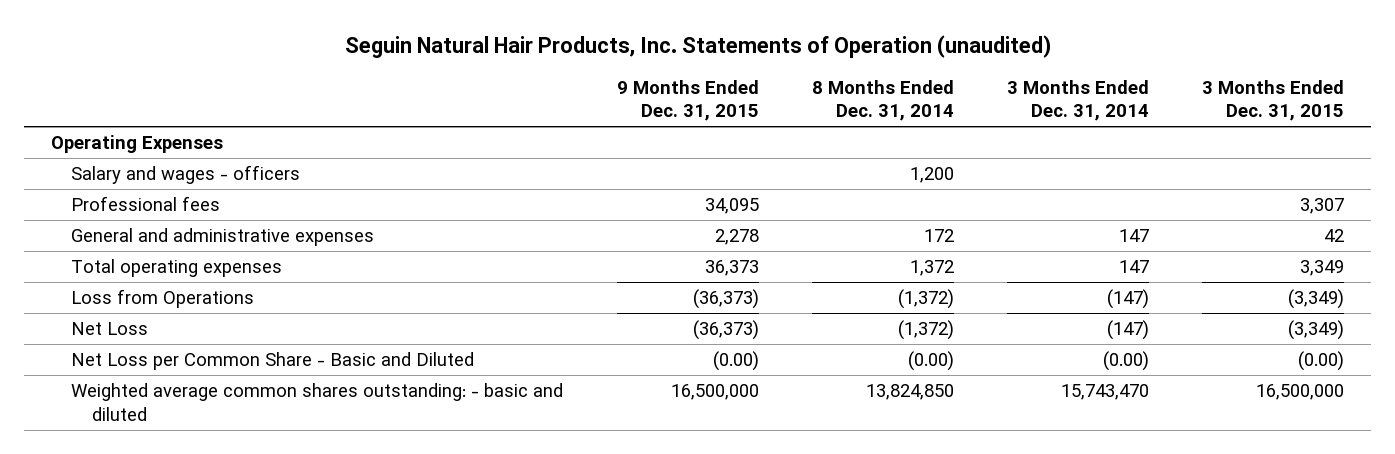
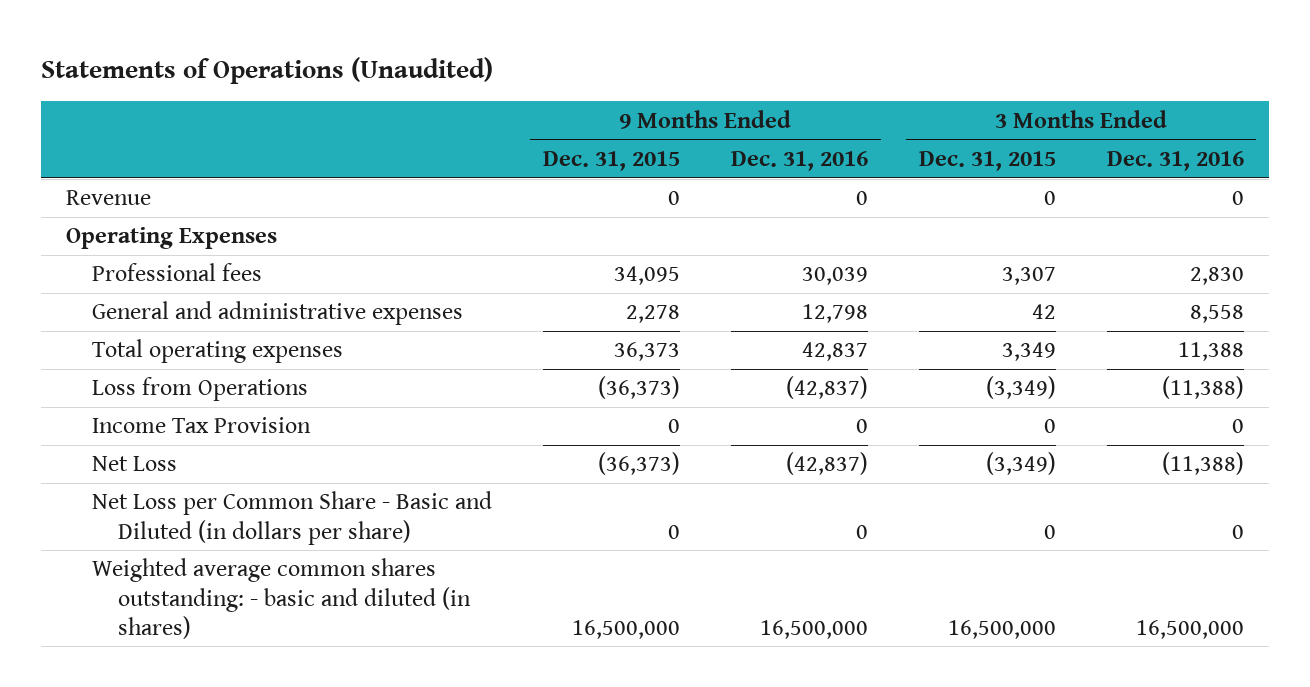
[344,34,1051,58] Seguin Natural Hair Products, Inc. Statements of Operation (unaudited) -> [40,56,493,84] Statements of Operations (Unaudited)
[811,79,954,122] 8 Months Ended Dec. 31, 2014 -> none
[1007,79,1150,122] 3 Months Ended Dec. 31, 2014 -> none
none -> [730,151,868,172] Dec. 31, 2016
none -> [1106,151,1244,172] Dec. 31, 2016
none -> [66,190,152,206] Revenue
[71,165,301,185] Salary and wages - officers -> none
none -> [92,417,312,434] Income Tax Provision
[71,352,475,371] Net Loss per Common Share - Basic and Diluted -> [92,491,493,545] Net Loss per Common Share - Basic and Diluted (in dollars per share)
[712,351,759,372] (0.00) -> [668,524,681,539] 0
[1298,351,1345,372] (0.00) -> [1043,524,1056,539] 0
[71,383,564,421] Weighted average common shares outstanding: - basic and diluted -> [92,558,472,639] Weighted average common shares outstanding: - basic and diluted (in shares)

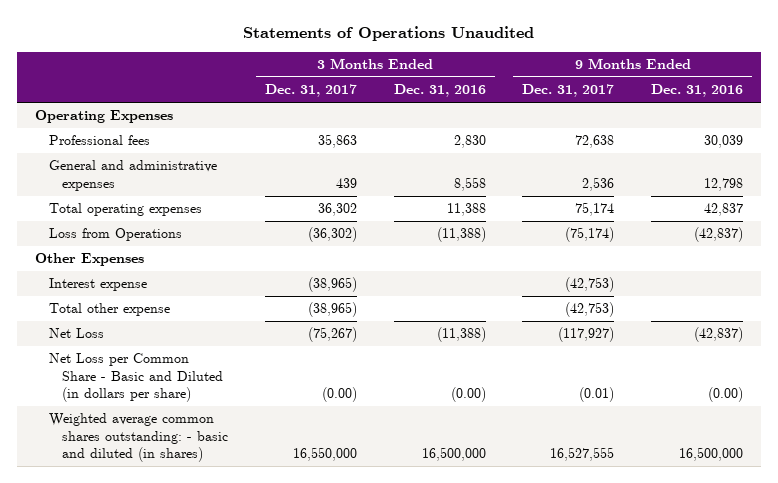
[40,56,493,84] Statements of Operations (Unaudited) -> [243,25,535,41] Statements of Operations Unaudited
[543,151,681,172] Dec. 31, 2015 -> none
[918,151,1056,172] Dec. 31, 2015 -> none
none -> [264,84,357,98] Dec. 31, 2017
none -> [522,84,615,98] Dec. 31, 2017
[66,190,152,206] Revenue -> none
[92,417,312,434] Income Tax Provision -> none
none -> [35,253,145,267] Other Expenses
none -> [48,278,147,292] Interest expense
none -> [48,303,170,317] Total other expense
[855,524,868,539] 0 -> [707,386,743,402] (0.00)
[1231,524,1244,539] 0 -> [450,386,486,402] (0.00)

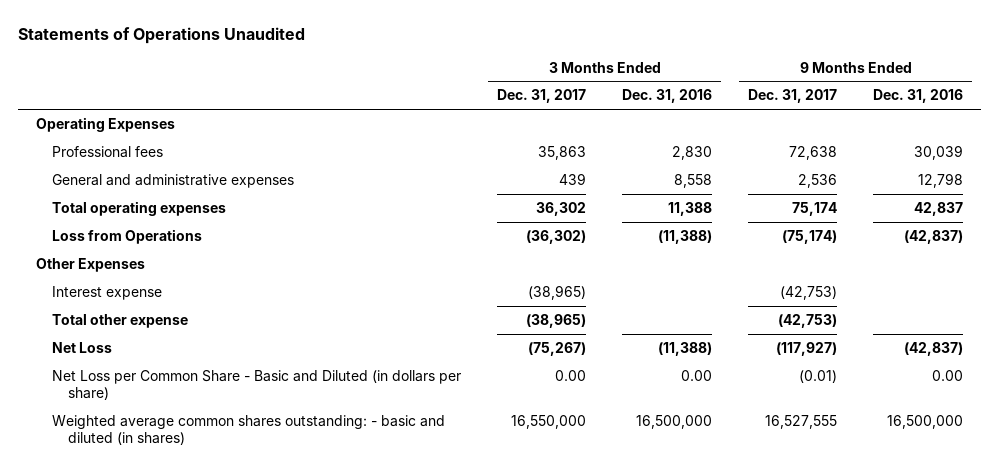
[321,386,357,402] (0.00) -> [555,369,587,381] 0.00
[450,386,486,402] (0.00) -> [681,369,713,381] 0.00
[707,386,743,402] (0.00) -> [932,369,964,381] 0.00

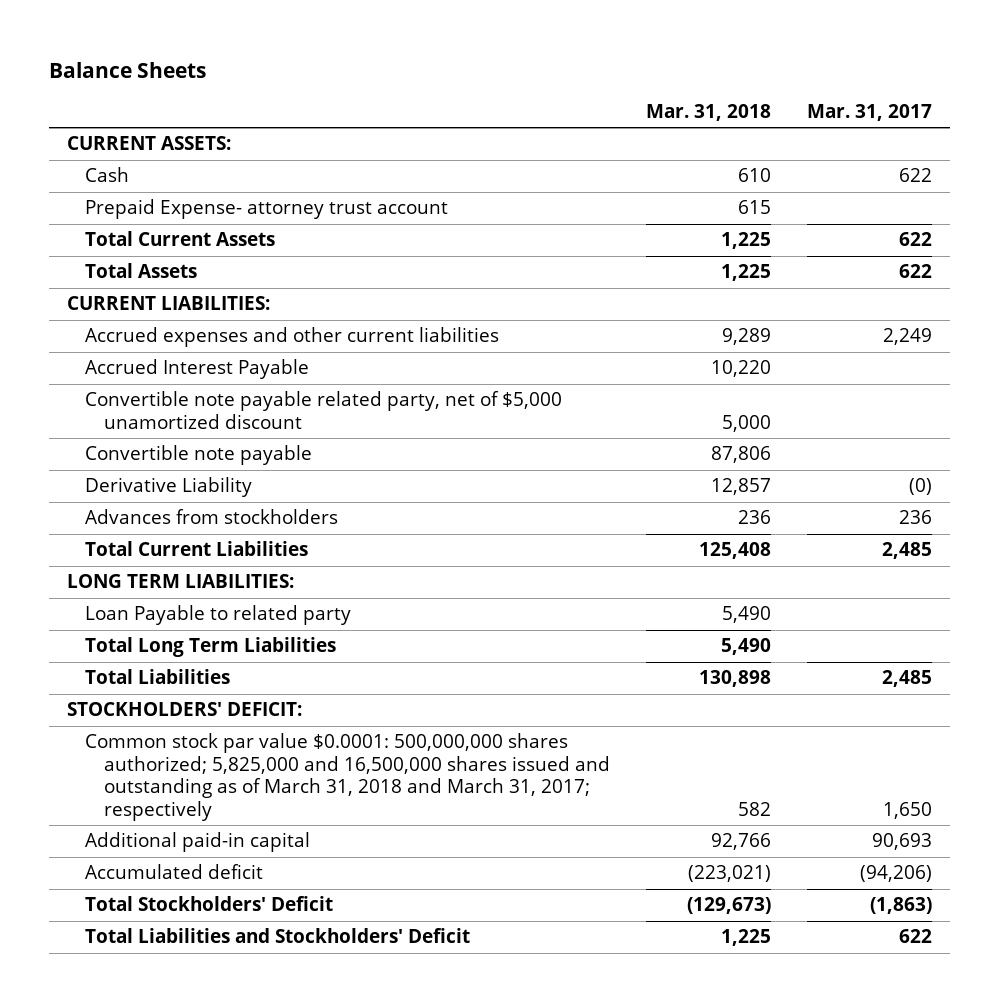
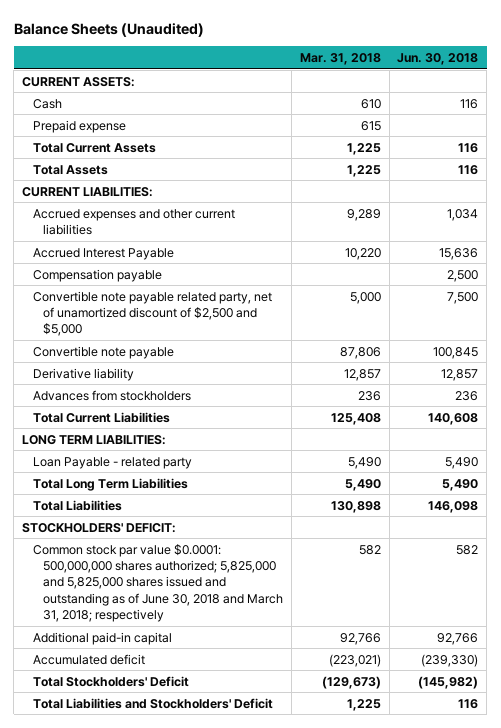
[49,61,207,78] Balance Sheets -> [13,22,204,37] Balance Sheets (Unaudited)
[806,104,932,122] Mar. 31, 2017 -> none
none -> [397,52,479,65] Jun. 30, 2018
[85,199,449,220] Prepaid Expense- attorney trust account -> [32,119,126,133] Prepaid expense
none -> [32,268,162,282] Compensation payable
[85,391,563,429] Convertible note payable related party, net of $5,000 unamortized discount -> [32,290,272,337] Convertible note payable related party, net of unamortized discount of $2,500 and $5,000
[85,477,253,498] Derivative Liability -> [32,367,134,381] Derivative liability
[85,605,352,626] Loan Payable to related party -> [32,456,192,469] Loan Payable - related party
[85,733,610,821] Common stock par value $0.0001: 500,000,000 shares authorized; 5,825,000 and 16,500,000 shares issued and outstanding as of March 31, 2018 and March 31, 2017; respectively -> [32,543,284,623] Common stock par value $0.0001: 500,000,000 shares authorized; 5,825,000 and 5,825,000 shares issued and outstanding as of June 30, 2018 and March 31, 2018; respectively

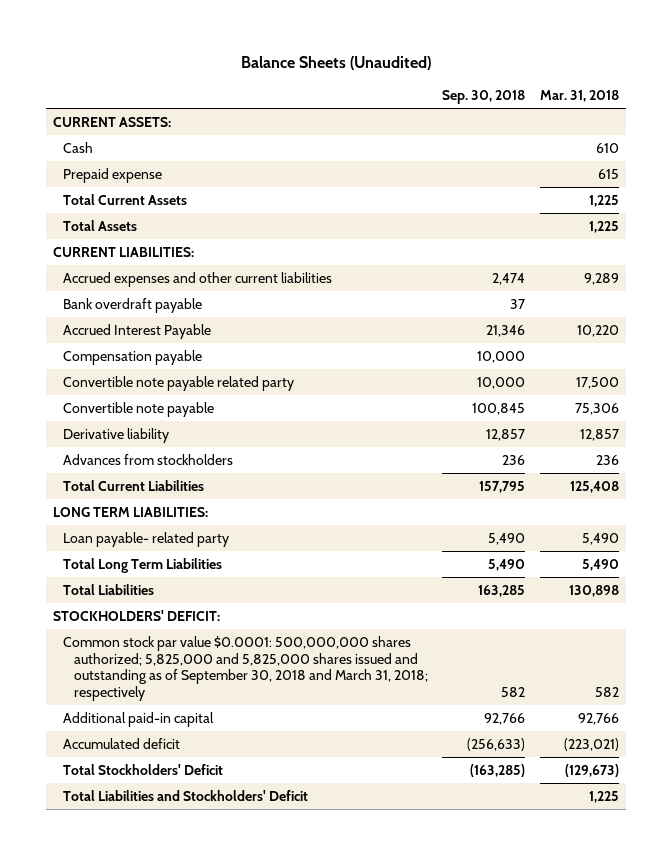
[397,52,479,65] Jun. 30, 2018 -> none
none -> [442,90,526,105] Sep. 30, 2018
none -> [63,298,203,314] Bank overdraft payable
[32,290,272,337] Convertible note payable related party, net of unamortized discount of $2,500 and $5,000 -> [63,376,295,392] Convertible note payable related party
[349,291,381,304] 5,000 -> [576,377,620,390] 17,500
[339,346,381,359] 87,806 -> [575,403,620,416] 75,306
[32,456,192,469] Loan Payable - related party -> [63,532,230,548] Loan payable- related party
[32,543,284,623] Common stock par value $0.0001: 500,000,000 shares authorized; 5,825,000 and 5,825,000 shares issued and outstanding as of June 30, 2018 and March 31, 2018; respectively -> [63,636,428,702] Common stock par value $0.0001: 500,000,000 shares authorized; 5,825,000 and 5,825,000 shares issued and outstanding as of September 30, 2018 and March 31, 2018; respectively

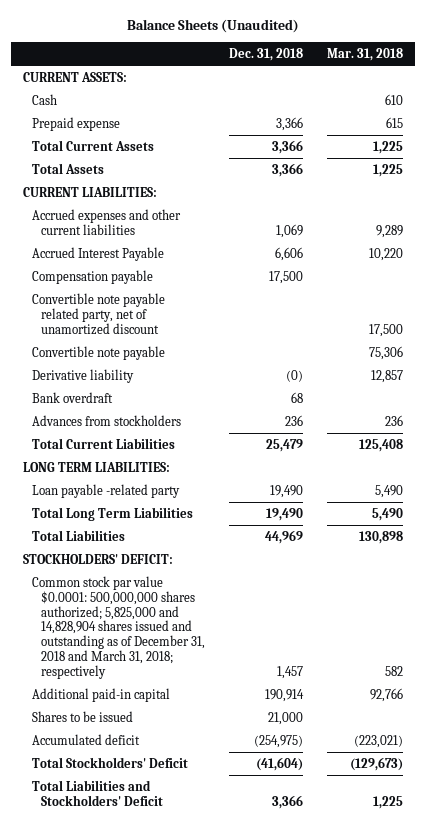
[442,90,526,105] Sep. 30, 2018 -> none
none -> [229,47,304,61] Dec. 31, 2018
[63,298,203,314] Bank overdraft payable -> none
[63,376,295,392] Convertible note payable related party -> [31,292,165,335] Convertible note payable related party, net of unamortized discount
none -> [31,391,113,403] Bank overdraft
[63,532,230,548] Loan payable- related party -> [31,483,180,498] Loan payable -related party
[63,636,428,702] Common stock par value $0.0001: 500,000,000 shares authorized; 5,825,000 and 5,825,000 shares issued and outstanding as of September 30, 2018 and March 31, 2018; respectively -> [31,575,206,680] Common stock par value $0.0001: 500,000,000 shares authorized; 5,825,000 and 14,828,904 shares issued and outstanding as of December 31, 2018 and March 31, 2018; respectively
none -> [31,710,133,722] Shares to be issued

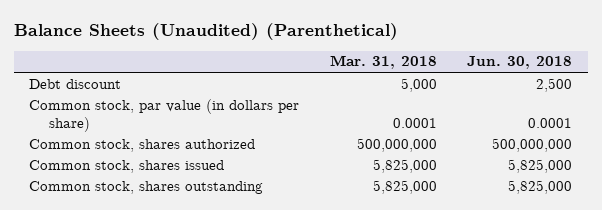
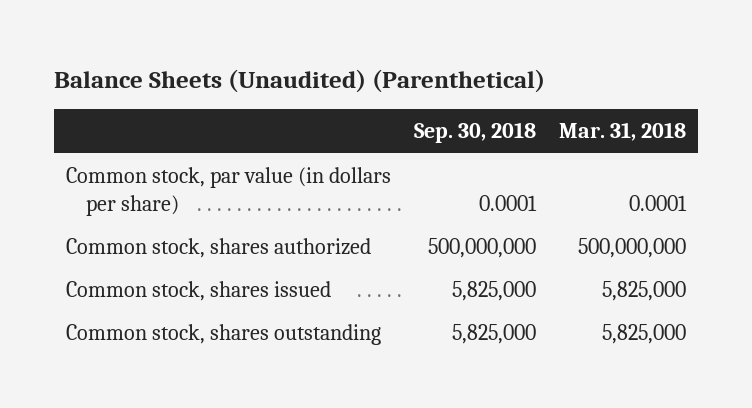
[467,56,573,70] Jun. 30, 2018 -> none
none -> [413,122,536,144] Sep. 30, 2018
[29,78,122,89] Debt discount -> none

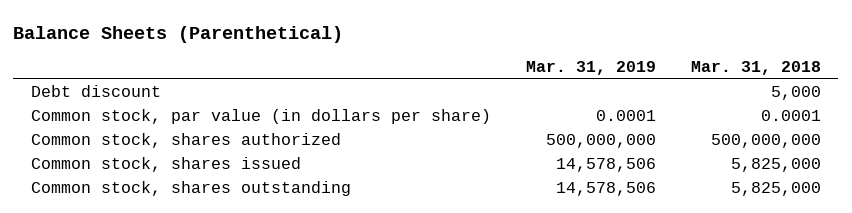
[53,68,545,93] Balance Sheets (Unaudited) (Parenthetical) -> [13,25,344,43] Balance Sheets (Parenthetical)
[413,122,536,144] Sep. 30, 2018 -> none
none -> [525,61,656,76] Mar. 31, 2019
none -> [30,85,161,98] Debt discount

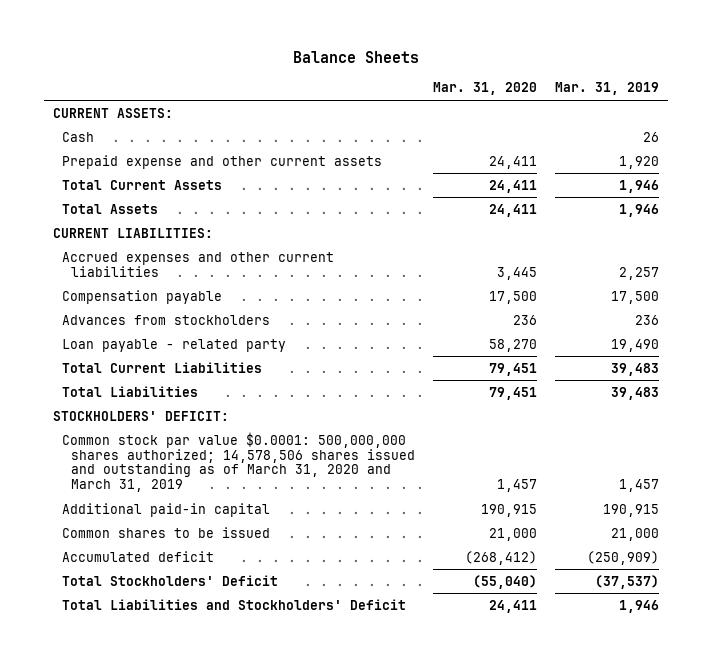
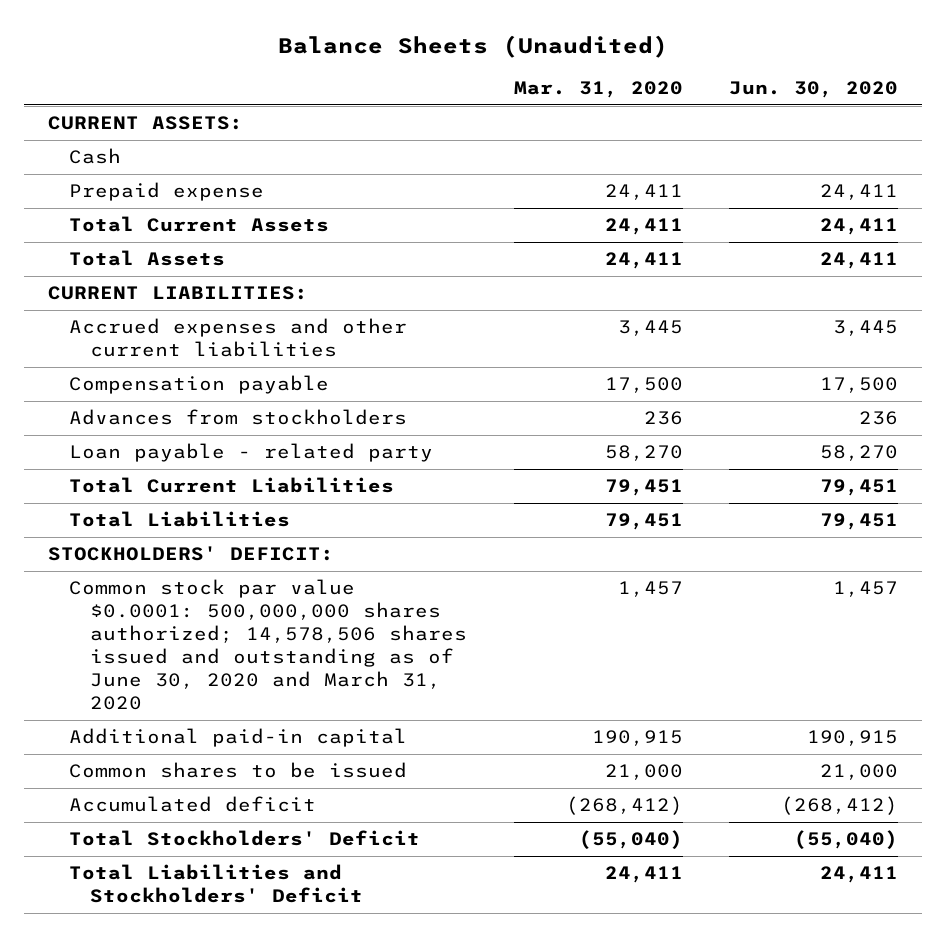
[292,51,419,64] Balance Sheets -> [277,34,668,58] Balance Sheets (Unaudited)
[555,82,660,96] Mar. 31, 2019 -> none
none -> [729,81,899,99] Jun. 30, 2020
[62,154,383,169] Prepaid expense and other current assets -> [68,182,264,202] Prepaid expense
[62,431,416,493] Common stock par value $0.0001: 500,000,000 shares authorized; 14,578,506 shares issued and outstanding as of March 31, 2020 and March 31, 2019 -> [68,579,468,711] Common stock par value $0.0001: 500,000,000 shares authorized; 14,578,506 shares issued and outstanding as of June 30, 2020 and March 31, 2020

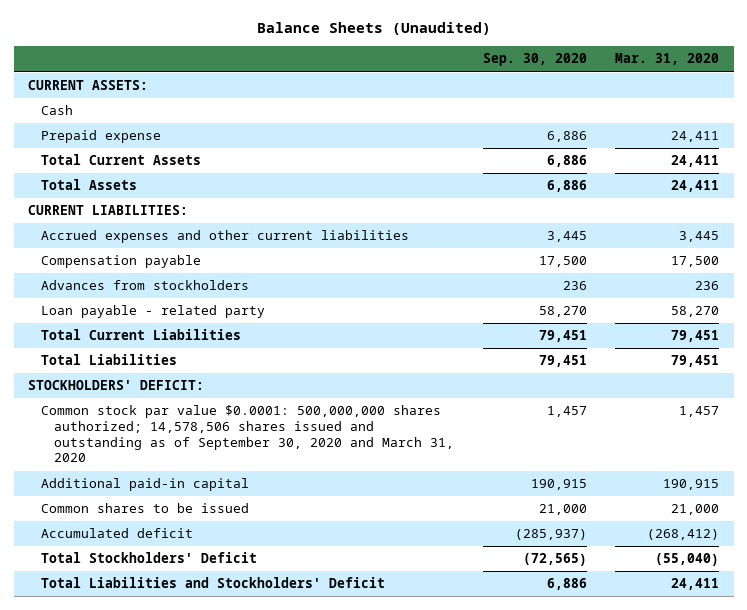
[729,81,899,99] Jun. 30, 2020 -> none
none -> [482,53,587,67] Sep. 30, 2020
[68,579,468,711] Common stock par value $0.0001: 500,000,000 shares authorized; 14,578,506 shares issued and outstanding as of June 30, 2020 and March 31, 2020 -> [40,405,454,463] Common stock par value $0.0001: 500,000,000 shares authorized; 14,578,506 shares issued and outstanding as of September 30, 2020 and March 31, 2020

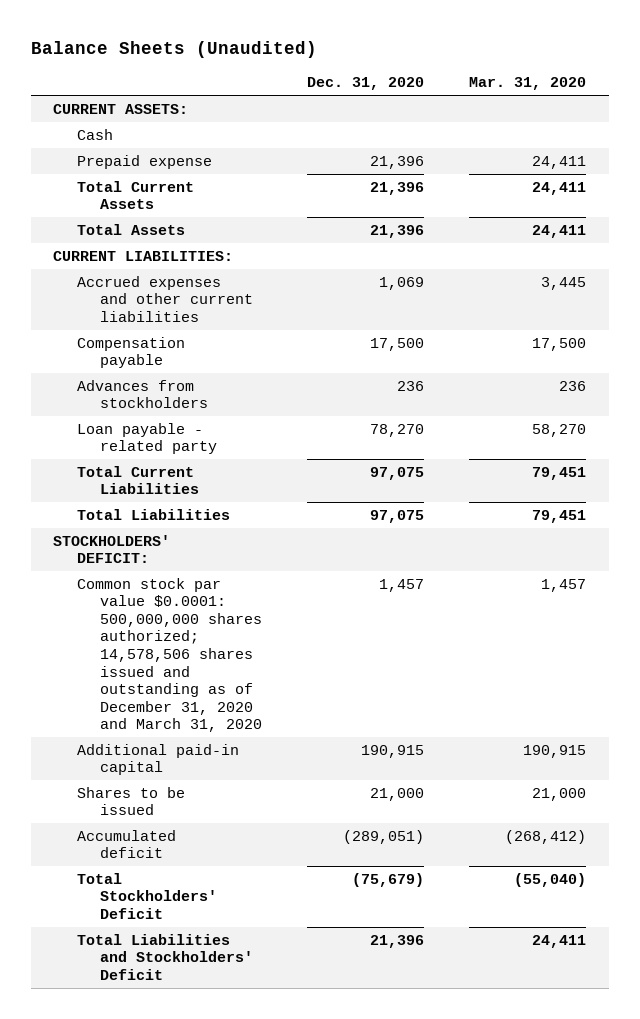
[482,53,587,67] Sep. 30, 2020 -> none
none -> [307,77,425,91] Dec. 31, 2020
[40,405,454,463] Common stock par value $0.0001: 500,000,000 shares authorized; 14,578,506 shares issued and outstanding as of September 30, 2020 and March 31, 2020 -> [76,577,262,733] Common stock par value $0.0001: 500,000,000 shares authorized; 14,578,506 shares issued and outstanding as of December 31, 2020 and March 31, 2020
[40,503,249,514] Common shares to be issued -> [76,786,185,816] Shares to be issued

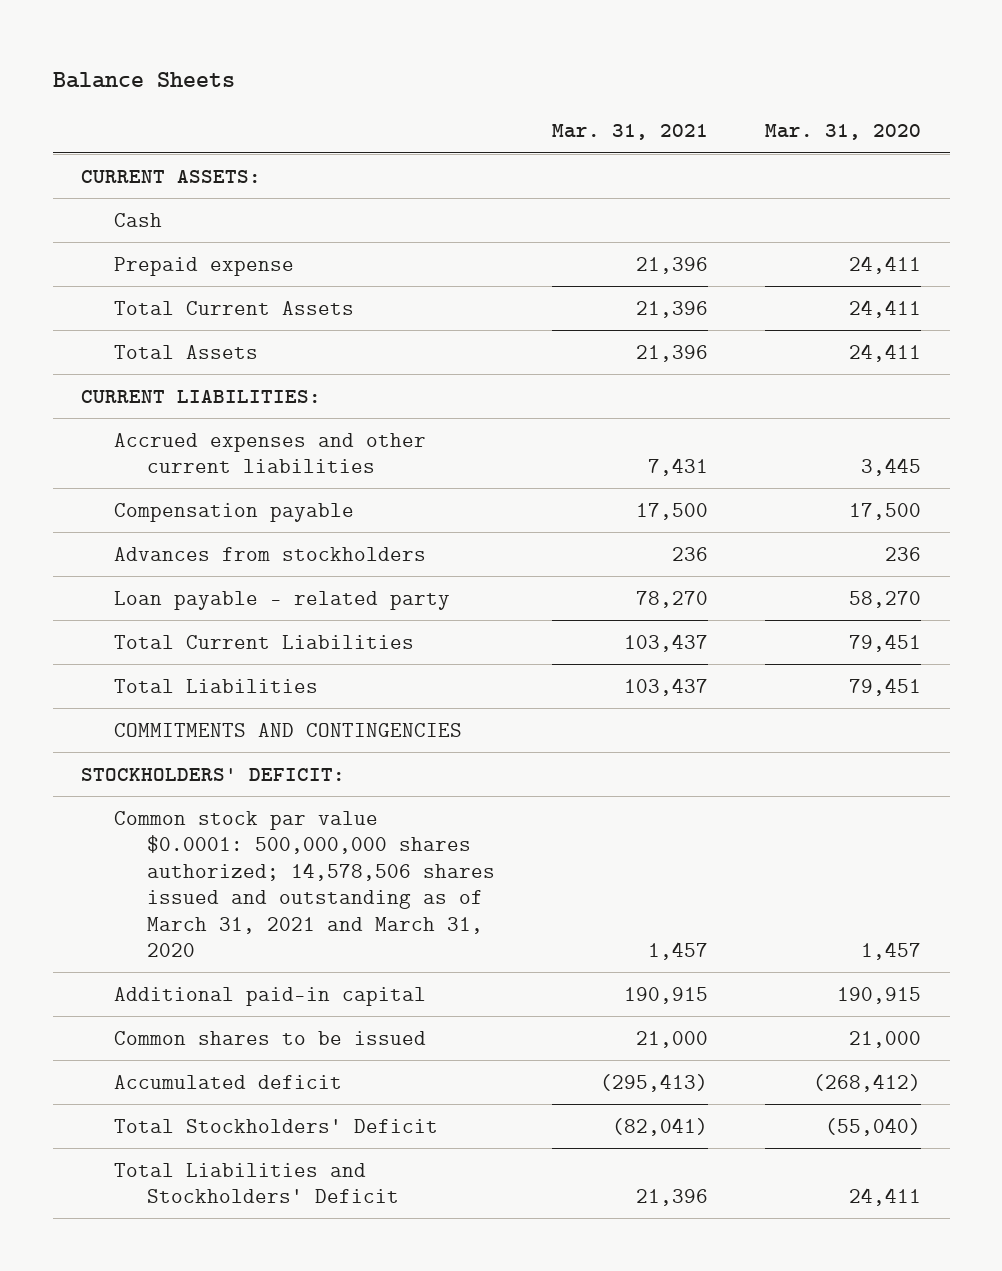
[30,41,317,59] Balance Sheets (Unaudited) -> [52,71,235,88] Balance Sheets
[307,77,425,91] Dec. 31, 2020 -> none
none -> [551,124,708,141] Mar. 31, 2021
none -> [113,722,462,737] COMMITMENTS AND CONTINGENCIES
[76,577,262,733] Common stock par value $0.0001: 500,000,000 shares authorized; 14,578,506 shares issued and outstanding as of December 31, 2020 and March 31, 2020 -> [113,810,495,958] Common stock par value $0.0001: 500,000,000 shares authorized; 14,578,506 shares issued and outstanding as of March 31, 2021 and March 31, 2020
[76,786,185,816] Shares to be issued -> [113,1030,426,1045] Common shares to be issued

